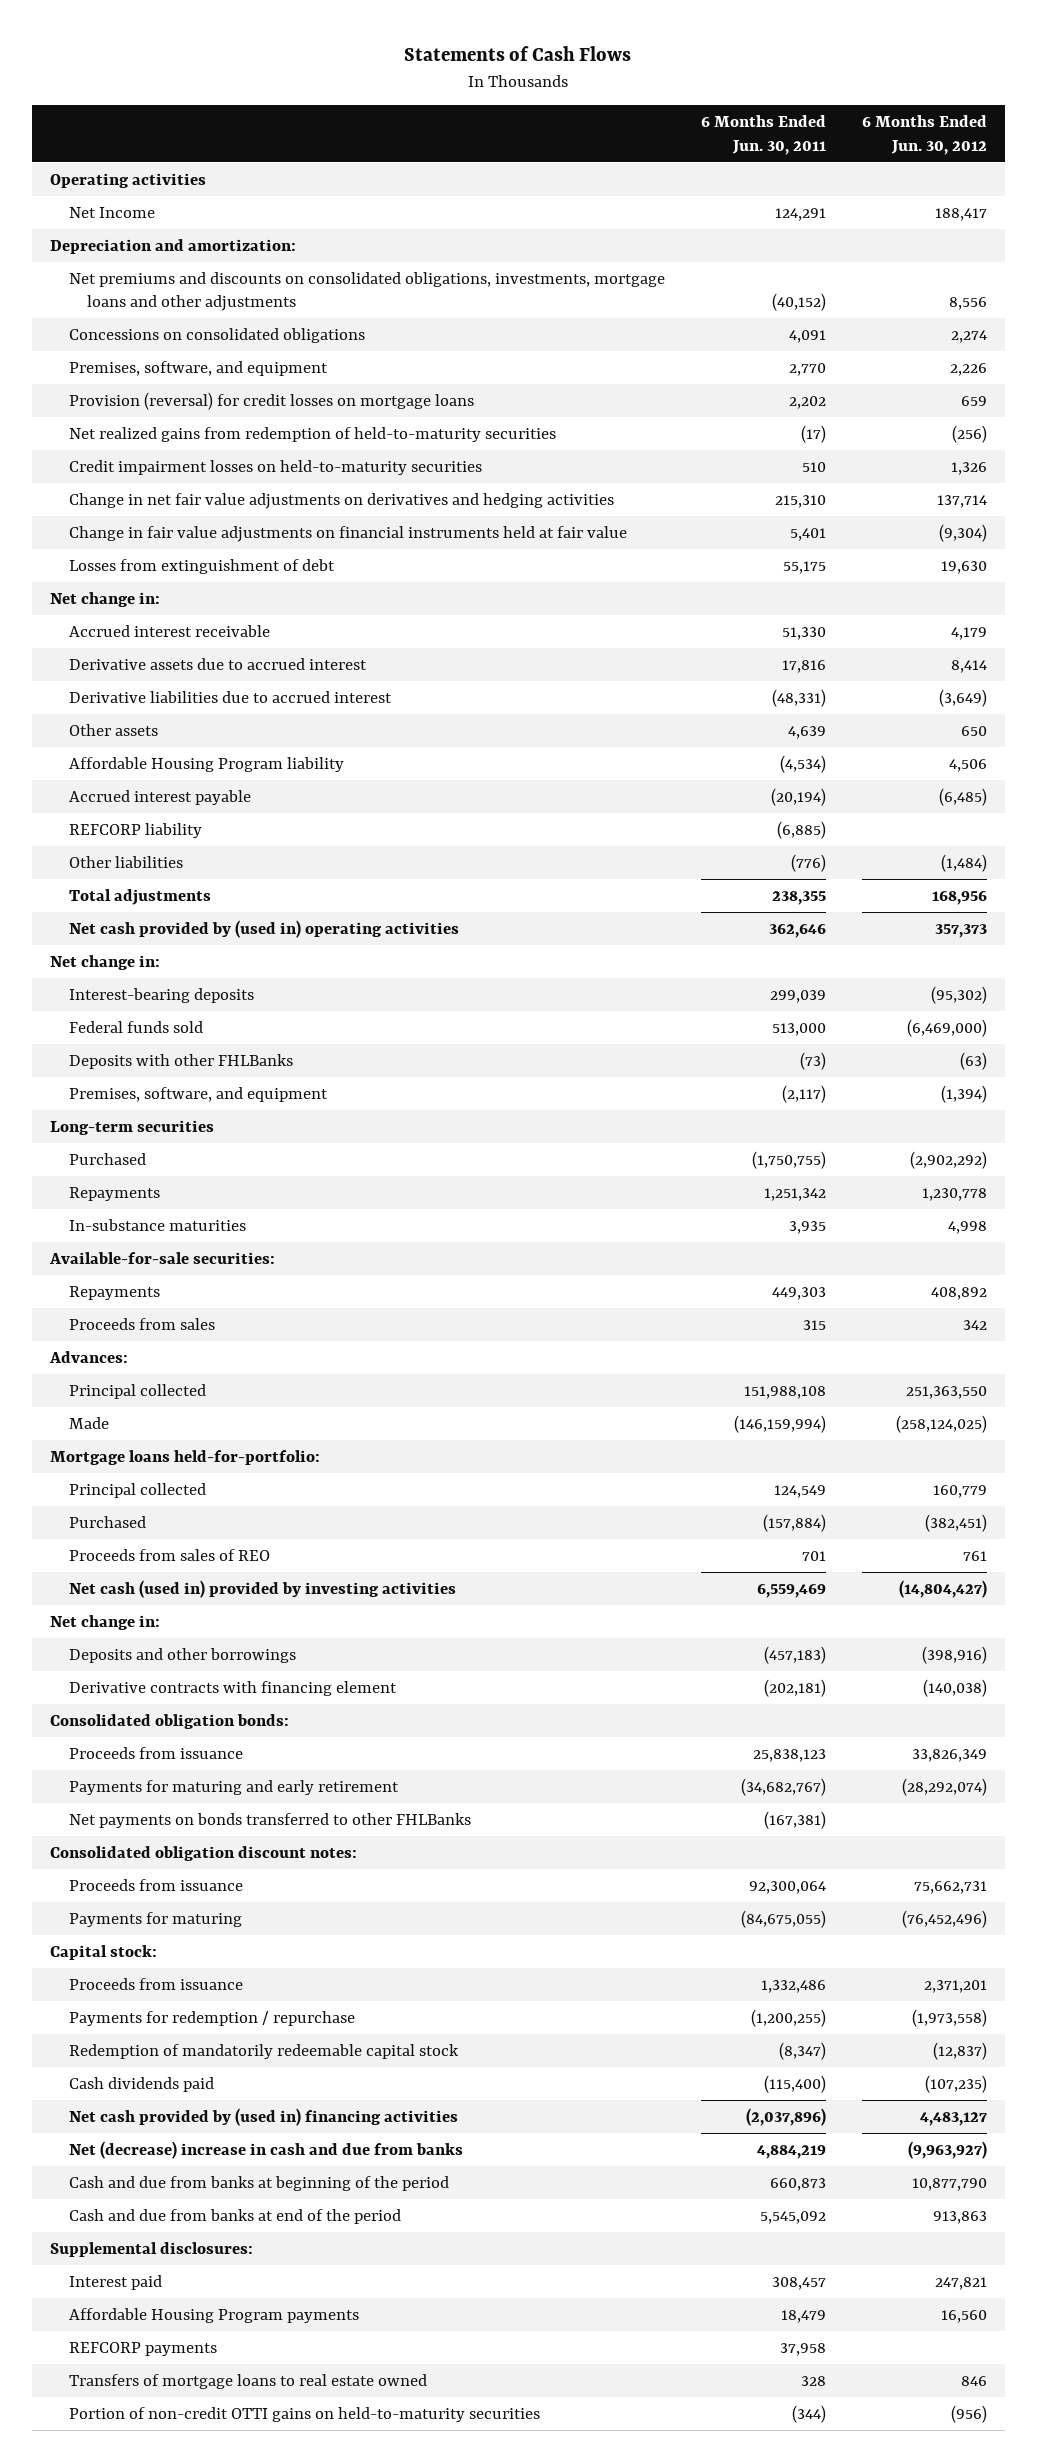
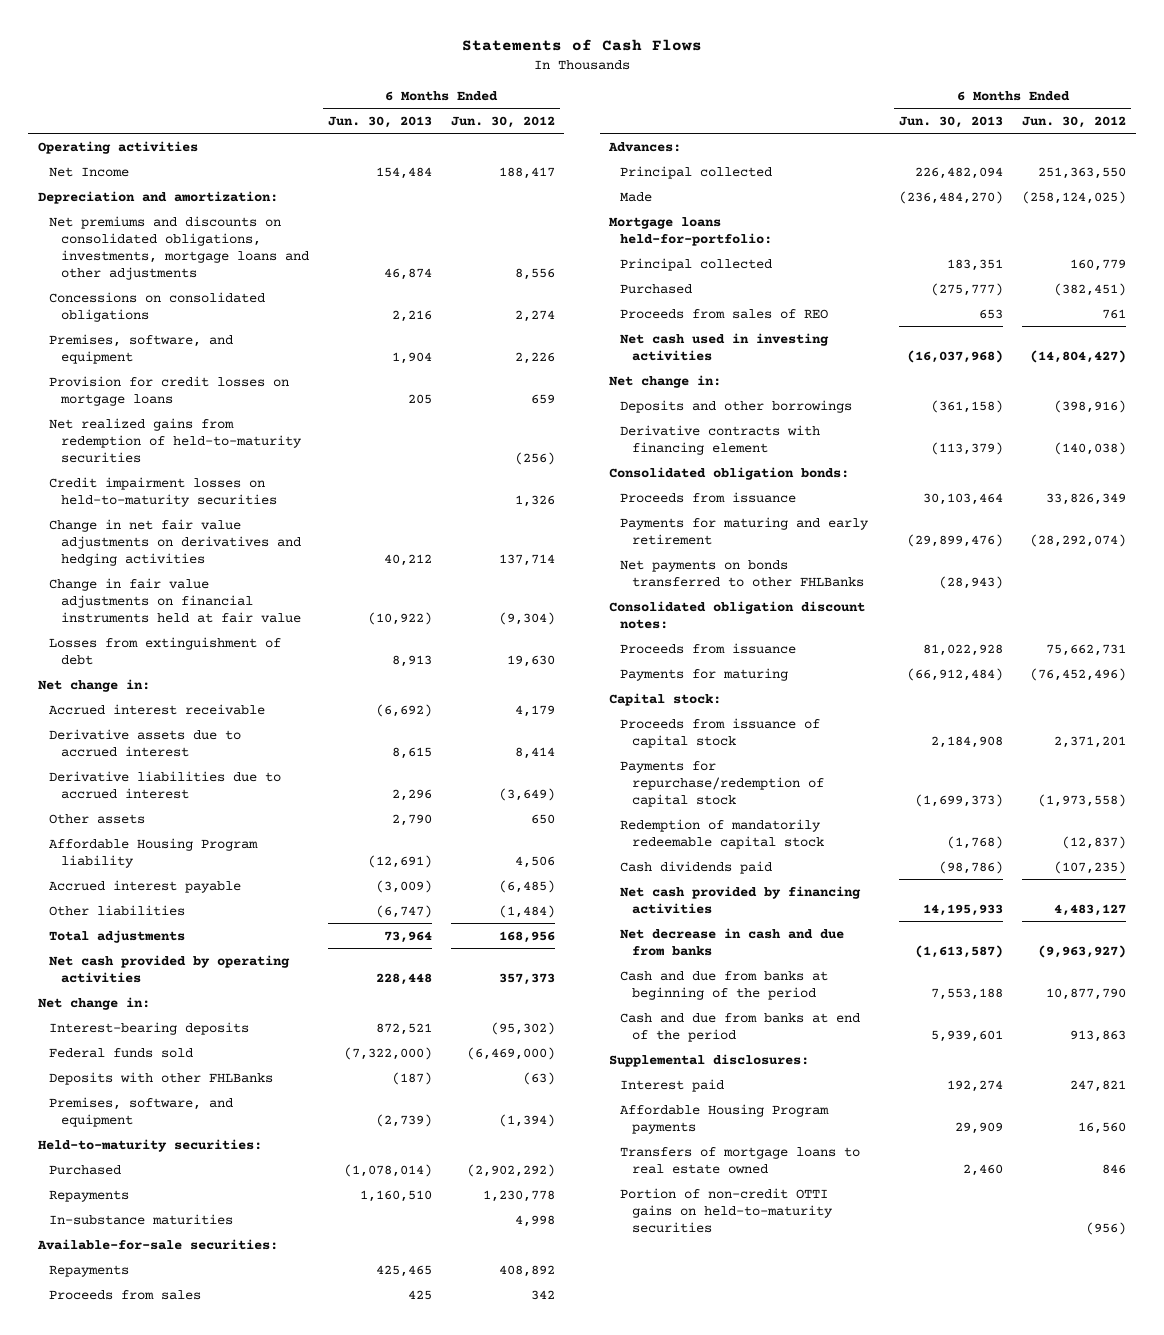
[700,115,826,155] 6 Months Ended Jun. 30, 2011 -> none
none -> [327,115,432,128] Jun. 30, 2013
[68,391,474,410] Provision (reversal) for credit losses on mortgage loans -> [49,375,290,406] Provision for credit losses on mortgage loans
[68,822,202,838] REFCORP liability -> none
[68,919,459,938] Net cash provided by (used in) operating activities -> [49,954,291,983] Net cash provided by operating activities
[50,1119,215,1135] Long-term securities -> none
none -> [37,1138,262,1152] Held-to-maturity securities:
[68,1579,456,1598] Net cash (used in) provided by investing activities -> [620,332,830,361] Net cash used in investing activities
[68,1977,243,1990] Proceeds from issuance -> [620,717,821,748] Proceeds from issuance of capital stock
[68,2010,355,2026] Payments for redemption / repurchase -> [620,760,824,807] Payments for repurchase/redemption of capital stock
[68,2107,458,2126] Net cash provided by (used in) financing activities -> [620,885,862,914] Net cash provided by financing activities
[68,2140,463,2159] Net (decrease) increase in cash and due from banks -> [620,927,845,956] Net decrease in cash and due from banks
[68,2341,217,2356] REFCORP payments -> none

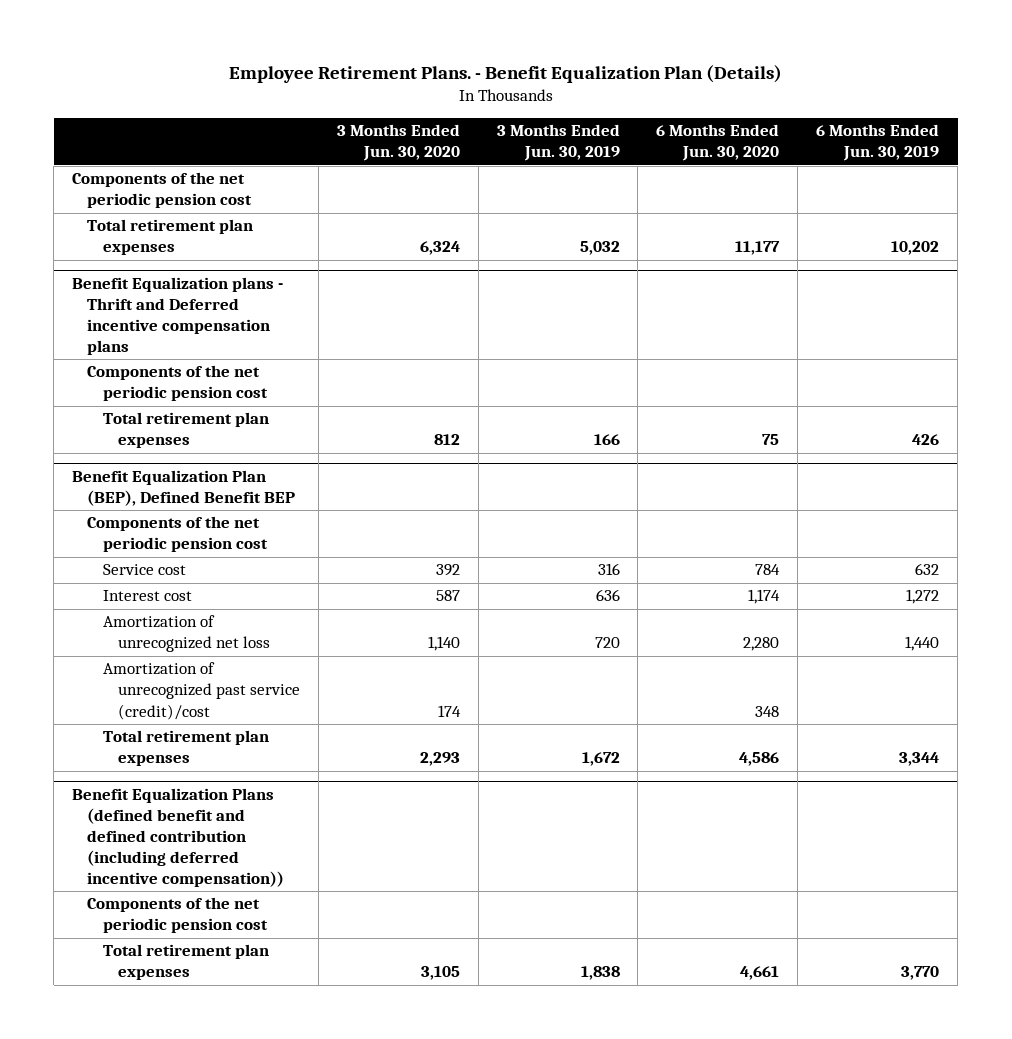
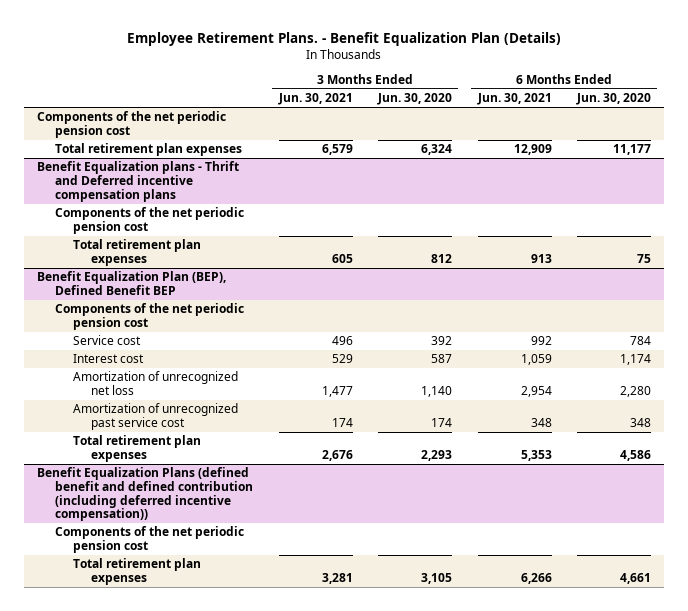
[496,124,620,162] 3 Months Ended Jun. 30, 2019 -> none
[816,124,940,162] 6 Months Ended Jun. 30, 2019 -> none
none -> [277,93,353,106] Jun. 30, 2021
none -> [476,93,552,106] Jun. 30, 2021
[102,662,300,720] Amortization of unrecognized past service (credit)/cost -> [73,403,239,431] Amortization of unrecognized past service cost

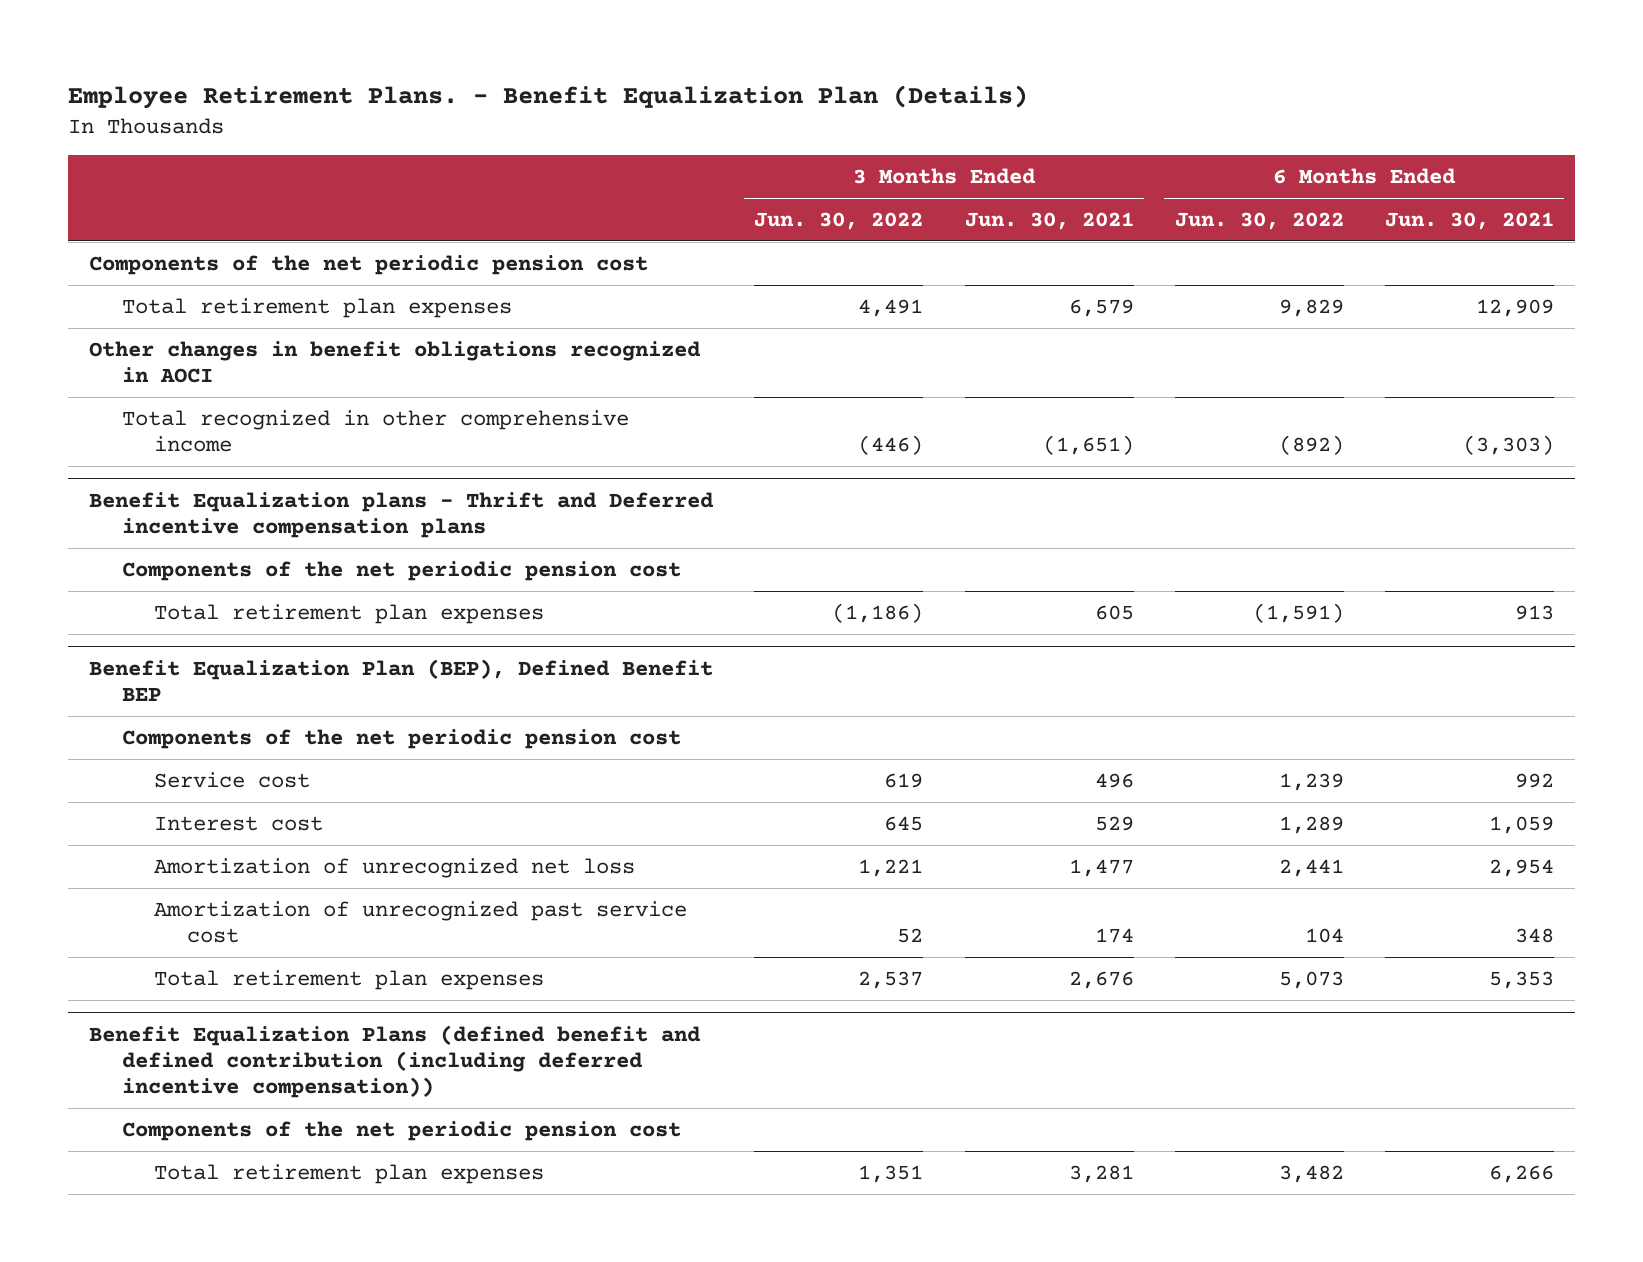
[377,93,453,106] Jun. 30, 2020 -> none
[575,93,651,106] Jun. 30, 2020 -> none
none -> [754,212,924,231] Jun. 30, 2022
none -> [1174,212,1344,231] Jun. 30, 2022
none -> [88,340,701,383] Other changes in benefit obligations recognized in AOCI
none -> [121,409,629,452] Total recognized in other comprehensive income

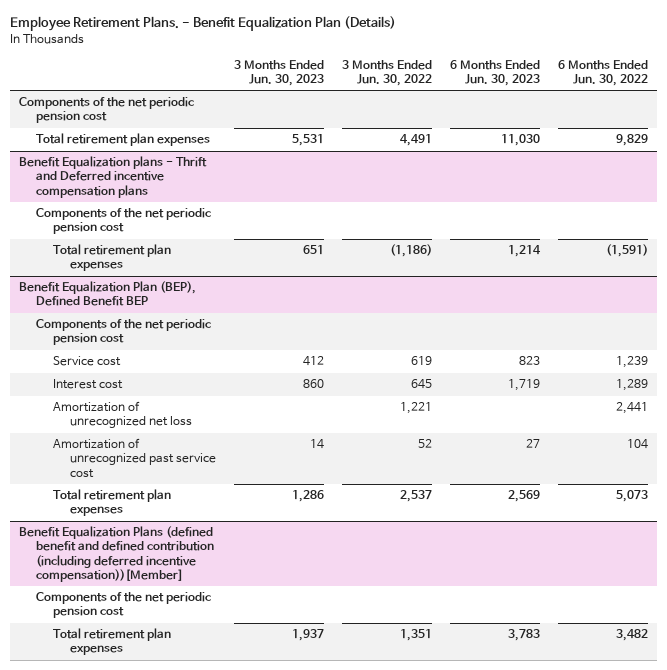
[964,212,1134,231] Jun. 30, 2021 -> none
[1385,212,1555,231] Jun. 30, 2021 -> none
none -> [234,60,325,87] 3 Months Ended Jun. 30, 2023
none -> [450,60,541,87] 6 Months Ended Jun. 30, 2023
[88,340,701,383] Other changes in benefit obligations recognized in AOCI -> none
[121,409,629,452] Total recognized in other comprehensive income -> none
[88,1024,701,1098] Benefit Equalization Plans (defined benefit and defined contribution (including deferred incentive compensation)) -> [18,526,214,582] Benefit Equalization Plans (defined benefit and defined contribution (including deferred incentive compensation))[Member]

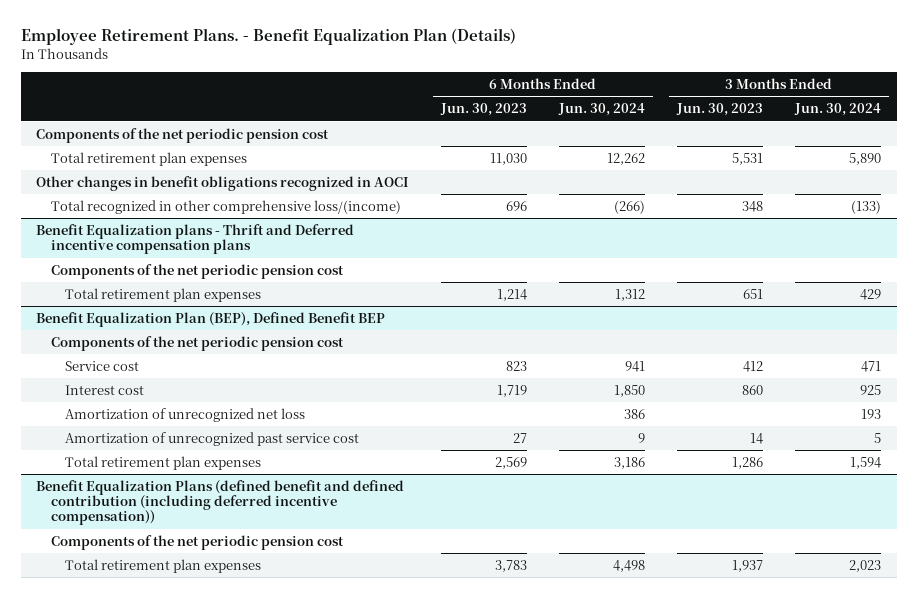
[342,60,433,87] 3 Months Ended Jun. 30, 2022 -> none
[557,60,648,87] 6 Months Ended Jun. 30, 2022 -> none
none -> [558,103,646,117] Jun. 30, 2024
none -> [793,103,881,117] Jun. 30, 2024
none -> [36,176,410,192] Other changes in benefit obligations recognized in AOCI
none -> [50,200,401,215] Total recognized in other comprehensive loss/(income)
[18,526,214,582] Benefit Equalization Plans (defined benefit and defined contribution (including deferred incentive compensation))[Member] -> [36,480,405,526] Benefit Equalization Plans (defined benefit and defined contribution (including deferred incentive compensation))

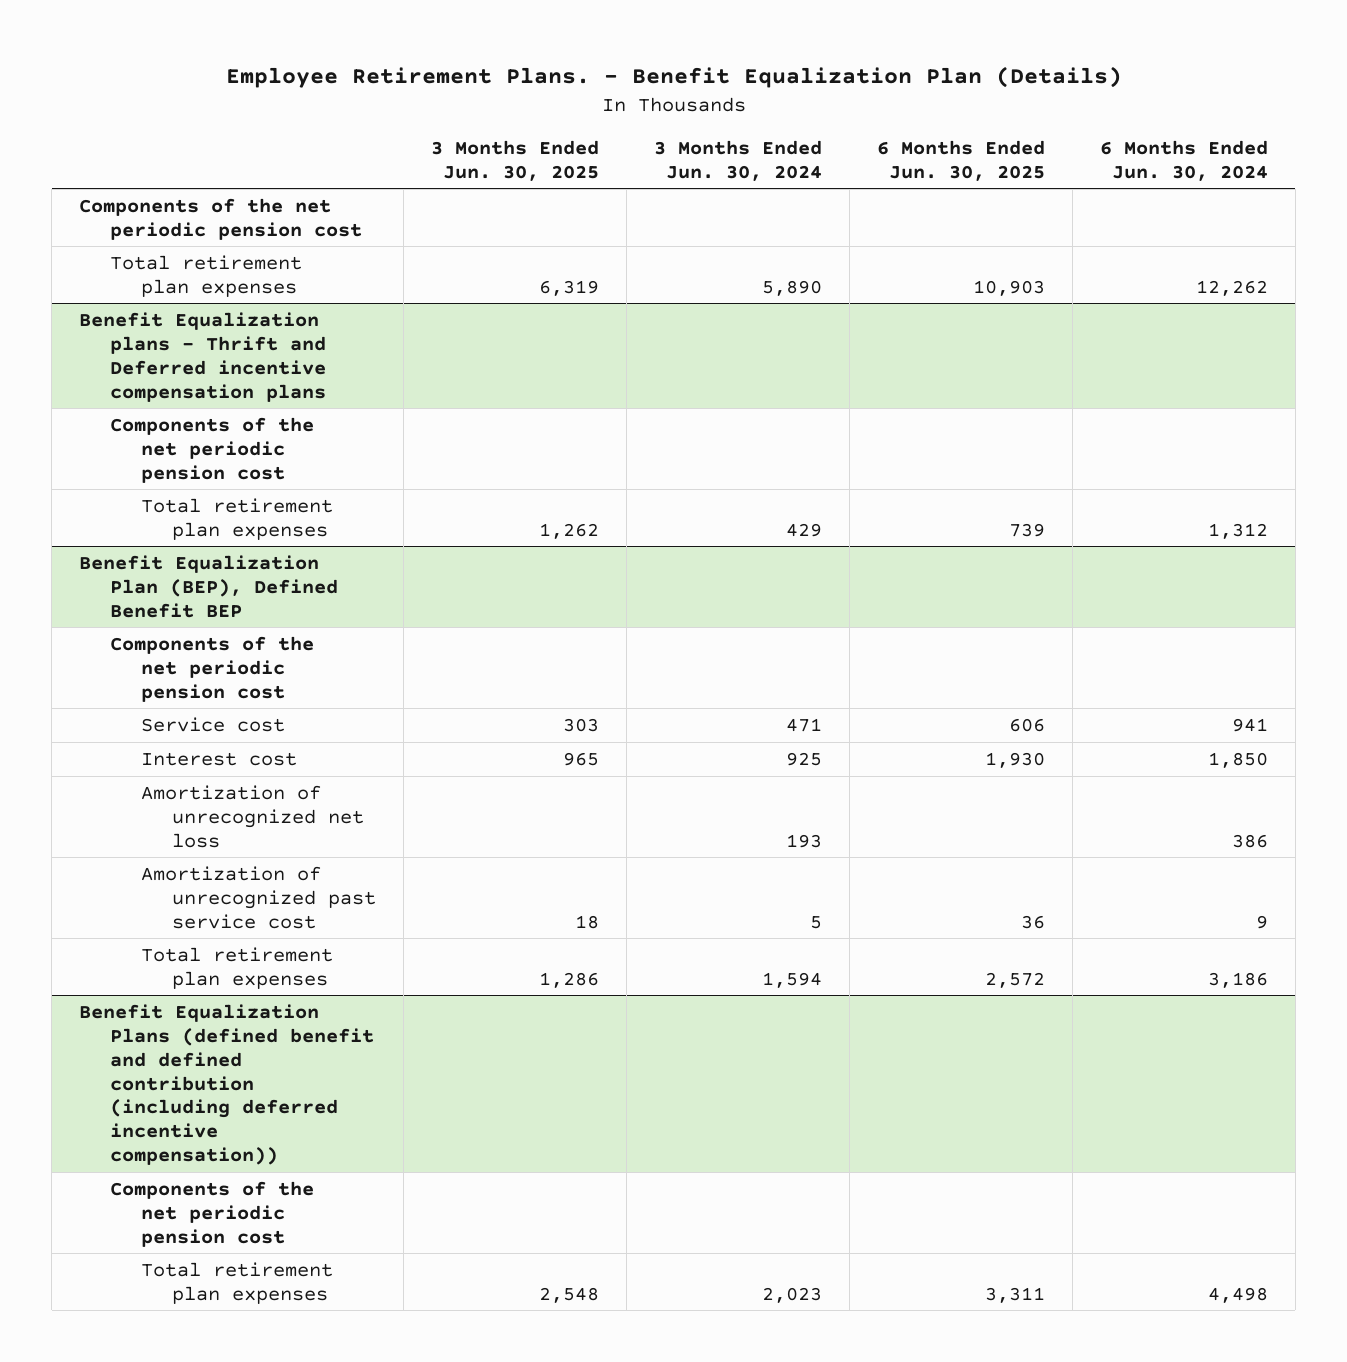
[440,103,528,117] Jun. 30, 2023 -> none
[676,103,764,117] Jun. 30, 2023 -> none
none -> [431,139,600,181] 3 Months Ended Jun. 30, 2025
none -> [876,139,1045,181] 6 Months Ended Jun. 30, 2025
[36,176,410,192] Other changes in benefit obligations recognized in AOCI -> none
[50,200,401,215] Total recognized in other comprehensive loss/(income) -> none

